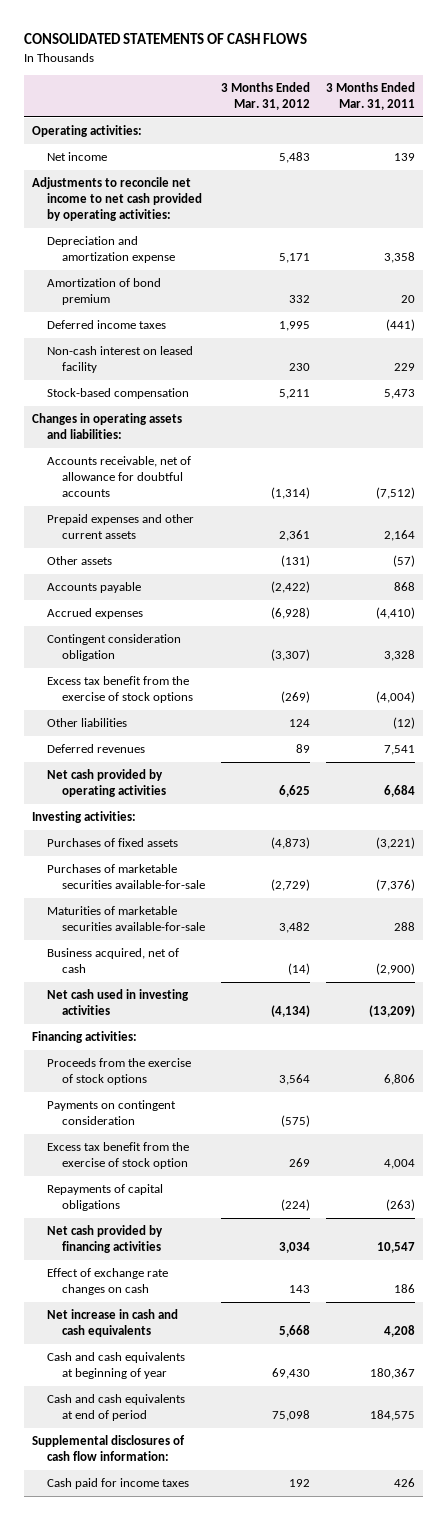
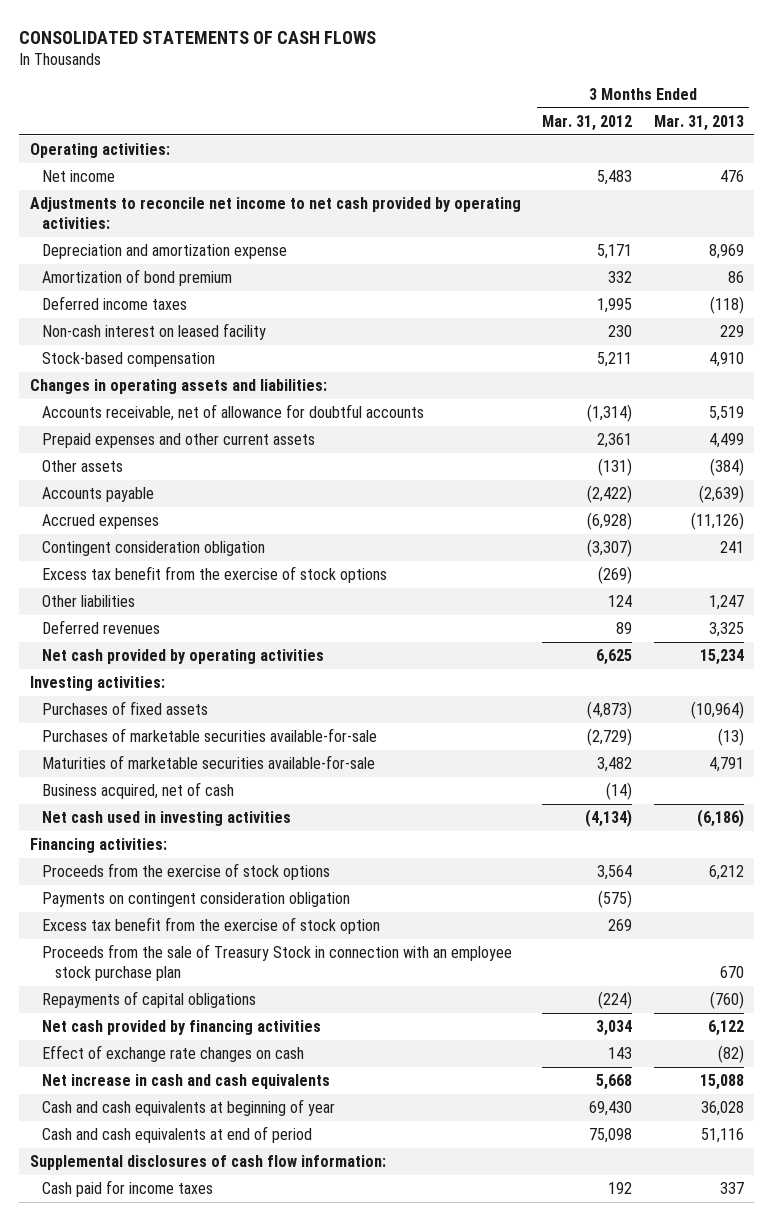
[325,81,415,110] 3 Months Ended Mar. 31, 2011 -> none
none -> [653,114,744,131] Mar. 31, 2013
[46,1100,176,1126] Payments on contingent consideration -> [42,892,351,908] Payments on contingent consideration obligation
none -> [42,944,513,981] Proceeds from the sale of Treasury Stock in connection with an employee stock purchase plan

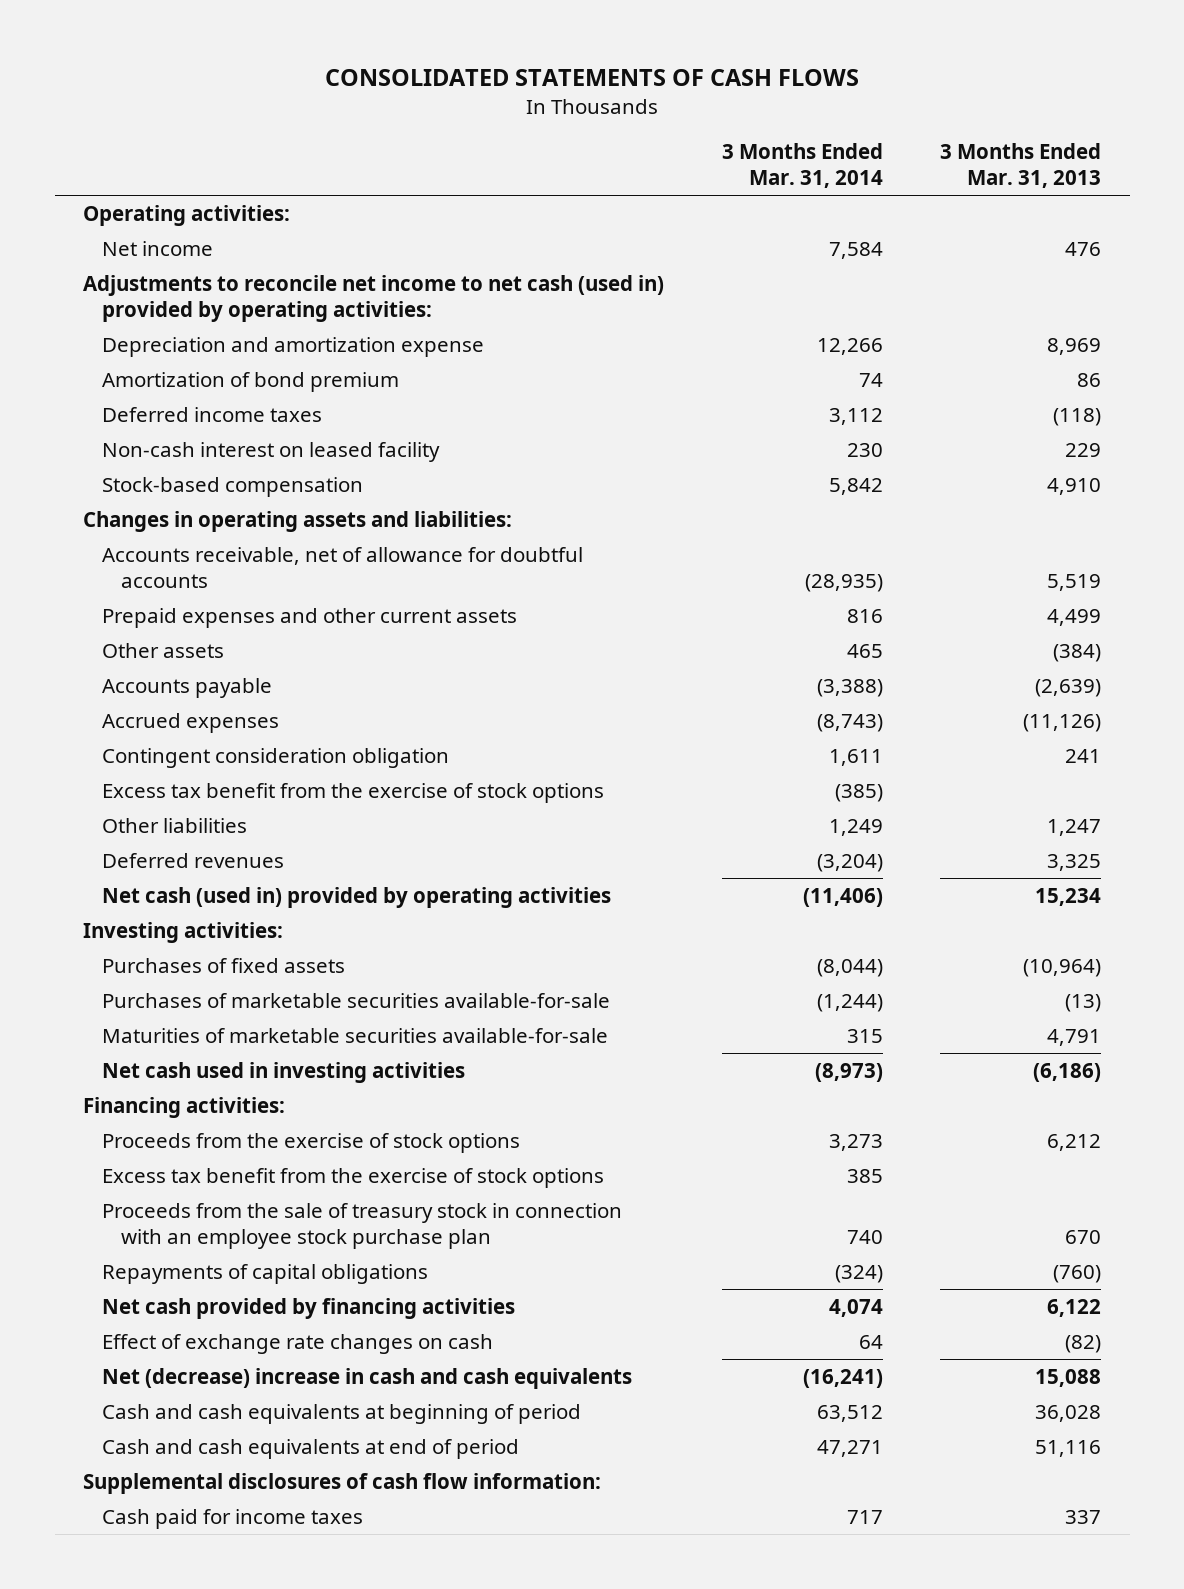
[542,114,633,131] Mar. 31, 2012 -> none
none -> [721,142,883,189] 3 Months Ended Mar. 31, 2014
[29,197,521,229] Adjustments to reconcile net income to net cash provided by operating activities: -> [83,274,665,323] Adjustments to reconcile net income to net cash (used in) provided by operating activities:
[42,649,325,665] Net cash provided by operating activities -> [102,886,612,908] Net cash (used in) provided by operating activities
[42,782,235,800] Business acquired, net of cash -> none
[42,892,351,908] Payments on contingent consideration obligation -> none
[42,917,381,935] Excess tax benefit from the exercise of stock option -> [102,1167,605,1188] Excess tax benefit from the exercise of stock options
[42,944,513,981] Proceeds from the sale of Treasury Stock in connection with an employee stock purchase plan -> [102,1202,623,1250] Proceeds from the sale of treasury stock in connection with an employee stock purchase plan
[42,1074,331,1090] Net increase in cash and cash equivalents -> [102,1367,633,1389] Net (decrease) increase in cash and cash equivalents
[42,1099,336,1117] Cash and cash equivalents at beginning of year -> [102,1403,582,1424] Cash and cash equivalents at beginning of period

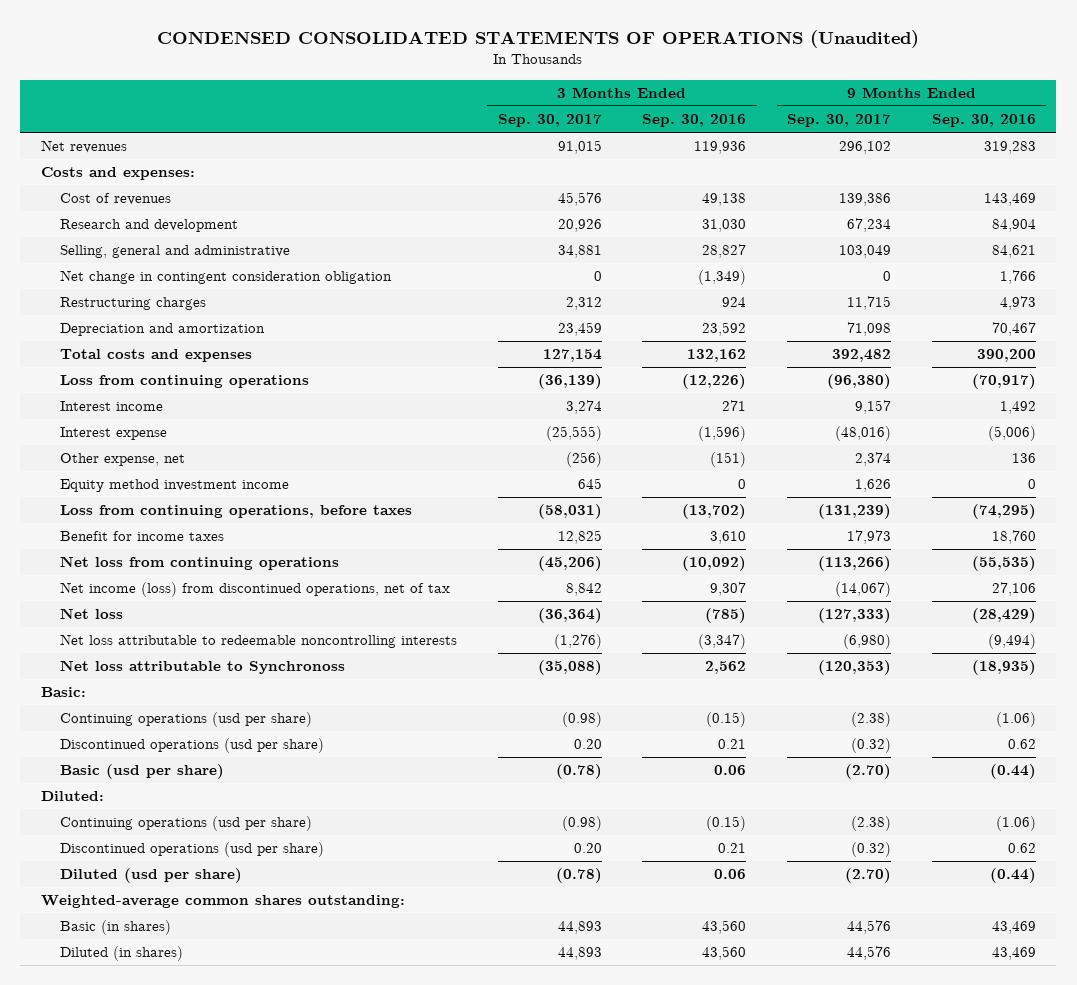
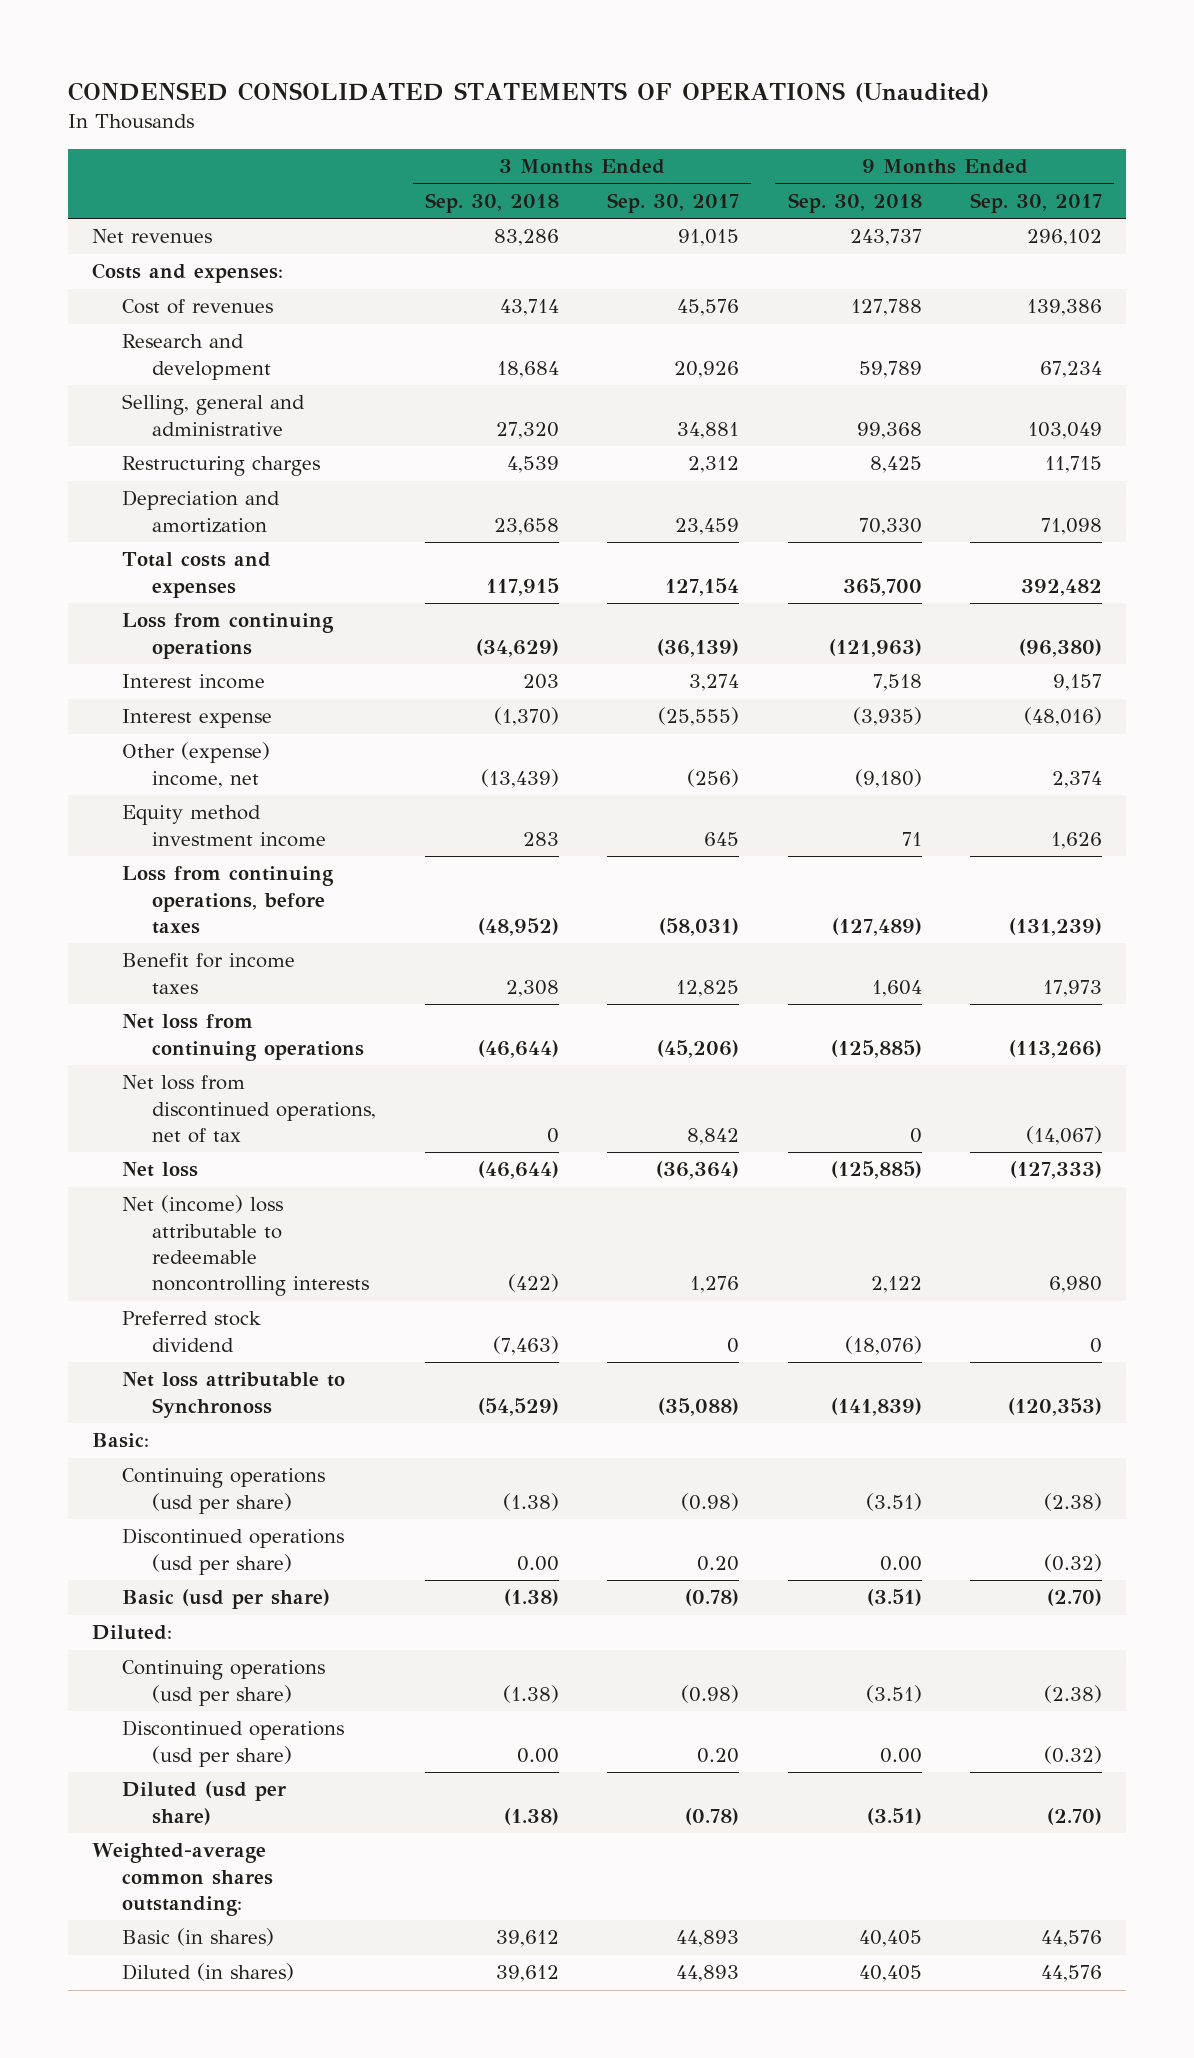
[642,114,747,128] Sep. 30, 2016 -> none
[932,114,1037,128] Sep. 30, 2016 -> none
none -> [424,193,559,214] Sep. 30, 2018
none -> [787,193,922,214] Sep. 30, 2018
[59,270,392,285] Net change in contingent consideration obligation -> none
[59,453,185,467] Other expense, net -> [122,742,271,788] Other (expense) income, net
[59,582,450,598] Net income (loss) from discontinued operations, net of tax -> [122,1075,377,1144] Net loss from discontinued operations, net of tax
[59,634,457,649] Net loss attributable to redeemable noncontrolling interests -> [122,1195,370,1297] Net (income) loss attributable to redeemable noncontrolling interests
[553,634,602,650] (1,276) -> [690,1276,740,1294] 1,276
[843,634,892,650] (6,980) -> [1049,1276,1103,1294] 6,980
none -> [122,1311,262,1352] Preferred stock dividend

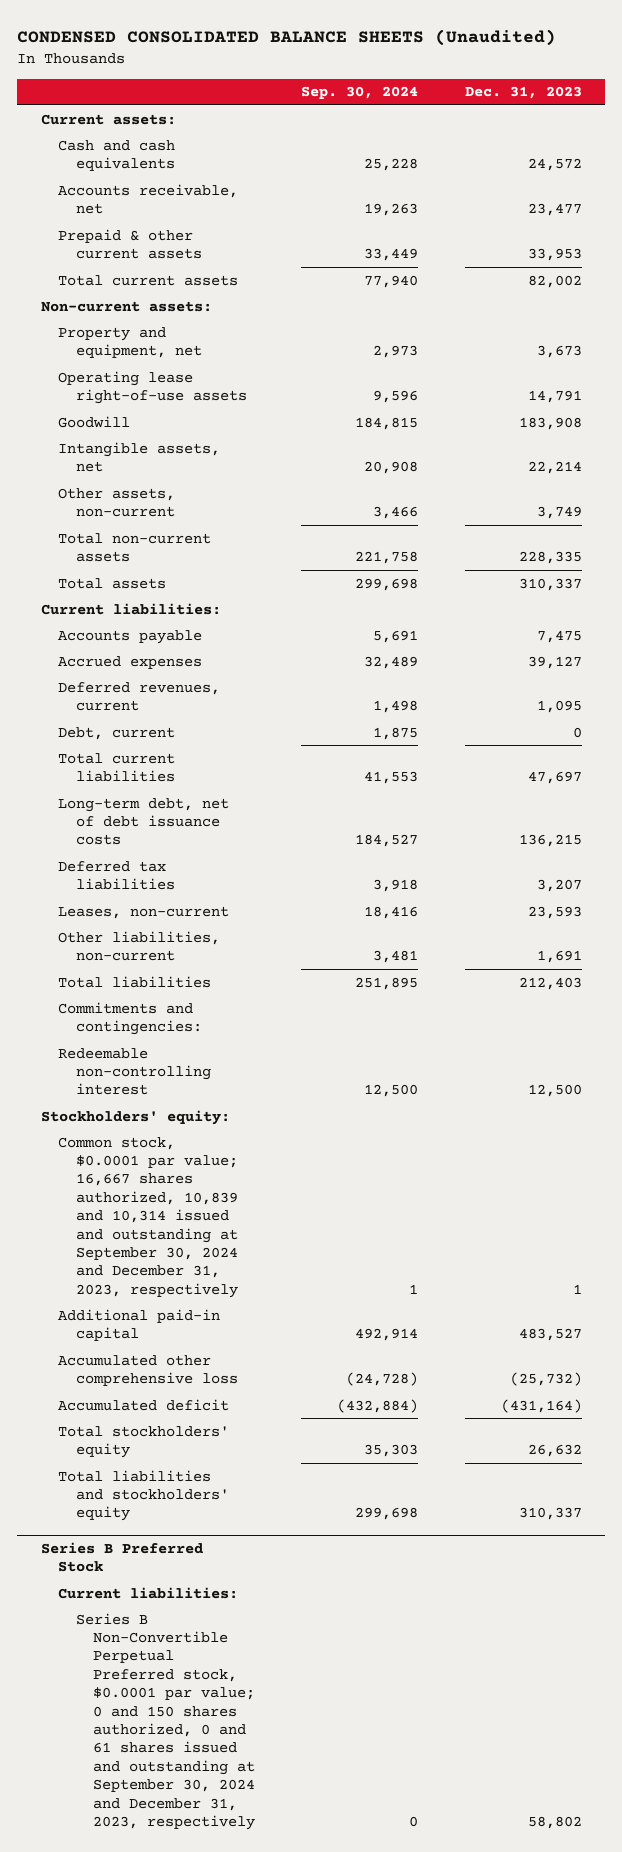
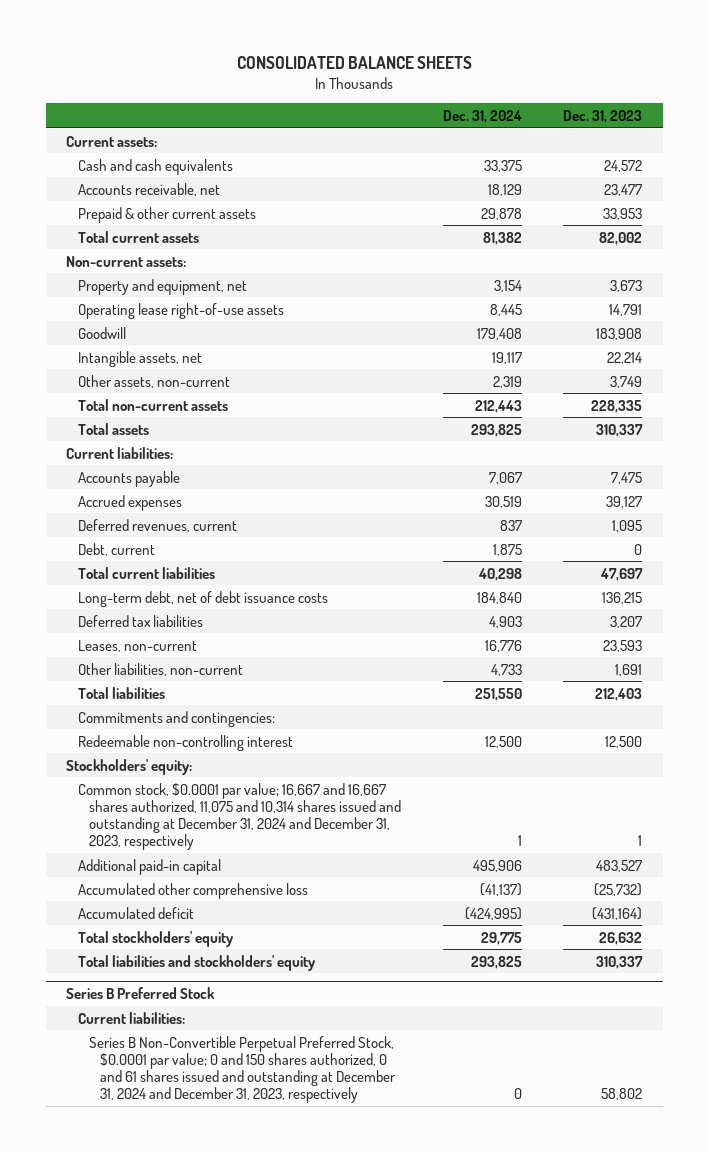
[17,28,557,46] CONDENSED CONSOLIDATED BALANCE SHEETS (Unaudited) -> [237,55,473,69] CONSOLIDATED BALANCE SHEETS
[301,86,419,100] Sep. 30, 2024 -> none
none -> [442,109,522,123] Dec. 31, 2024
[58,1136,238,1298] Common stock, $0.0001 par value; 16,667 shares authorized, 10,839 and 10,314 issued and outstanding at September 30, 2024 and December 31, 2023, respectively -> [77,782,401,851] Common stock, $0.0001 par value; 16,667 and 16,667 shares authorized, 11,075 and 10,314 shares issued and outstanding at December 31, 2024 and December 31, 2023, respectively
[75,1612,256,1830] Series B Non-Convertible Perpetual Preferred stock, $0.0001 par value; 0 and 150 shares authorized, 0 and 61 shares issued and outstanding at September 30, 2024 and December 31, 2023, respectively -> [88,1035,397,1104] Series B Non-Convertible Perpetual Preferred Stock, $0.0001 par value; 0 and 150 shares authorized, 0 and 61 shares issued and outstanding at December 31, 2024 and December 31, 2023, respectively

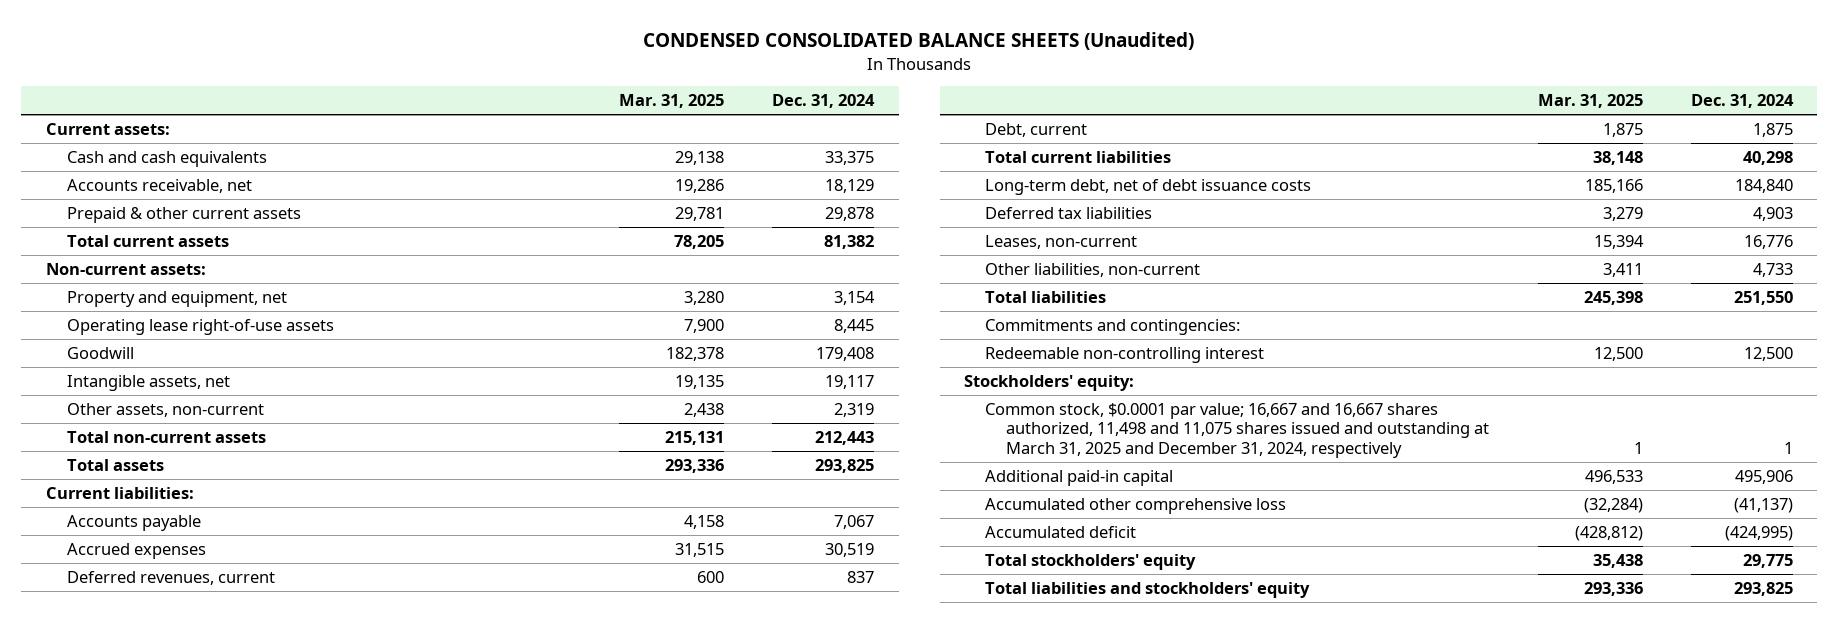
[237,55,473,69] CONSOLIDATED BALANCE SHEETS -> [643,32,1195,51] CONDENSED CONSOLIDATED BALANCE SHEETS (Unaudited)
[563,109,643,123] Dec. 31, 2023 -> none
none -> [619,94,725,109] Mar. 31, 2025
[77,782,401,851] Common stock, $0.0001 par value; 16,667 and 16,667 shares authorized, 11,075 and 10,314 shares issued and outstanding at December 31, 2024 and December 31, 2023, respectively -> [985,402,1490,458] Common stock, $0.0001 par value; 16,667 and 16,667 shares authorized, 11,498 and 11,075 shares issued and outstanding at March 31, 2025 and December 31, 2024, respectively
[66,987,216,1000] Series B Preferred Stock -> none
[77,1011,185,1024] Current liabilities: -> none
[88,1035,397,1104] Series B Non-Convertible Perpetual Preferred Stock, $0.0001 par value; 0 and 150 shares authorized, 0 and 61 shares issued and outstanding at December 31, 2024 and December 31, 2023, respectively -> none

